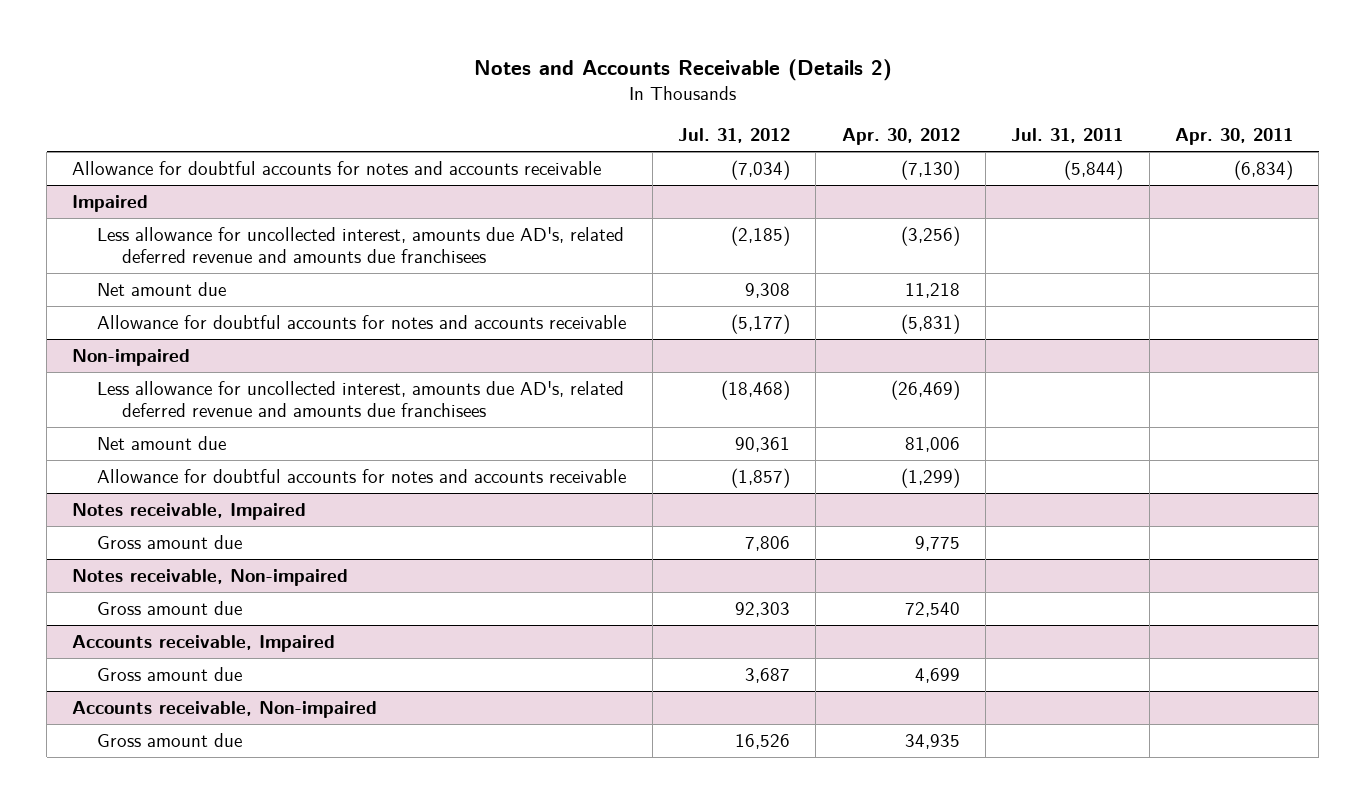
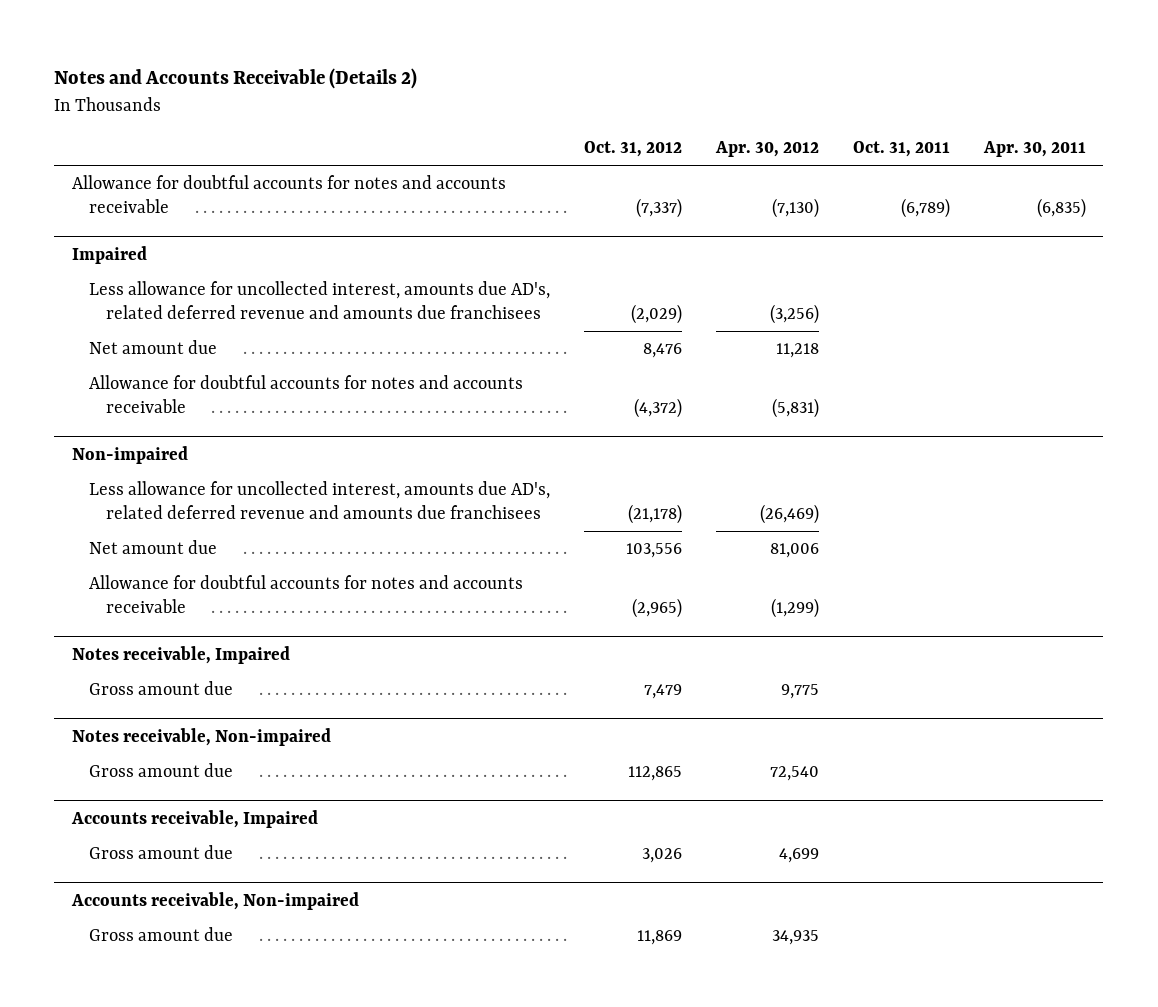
[677,128,790,144] Jul. 31, 2012 -> none
[1011,128,1124,144] Jul. 31, 2011 -> none
none -> [583,141,682,158] Oct. 31, 2012
none -> [853,141,951,158] Oct. 31, 2011
[1233,159,1293,180] (6,834) -> [1037,197,1087,218] (6,835)

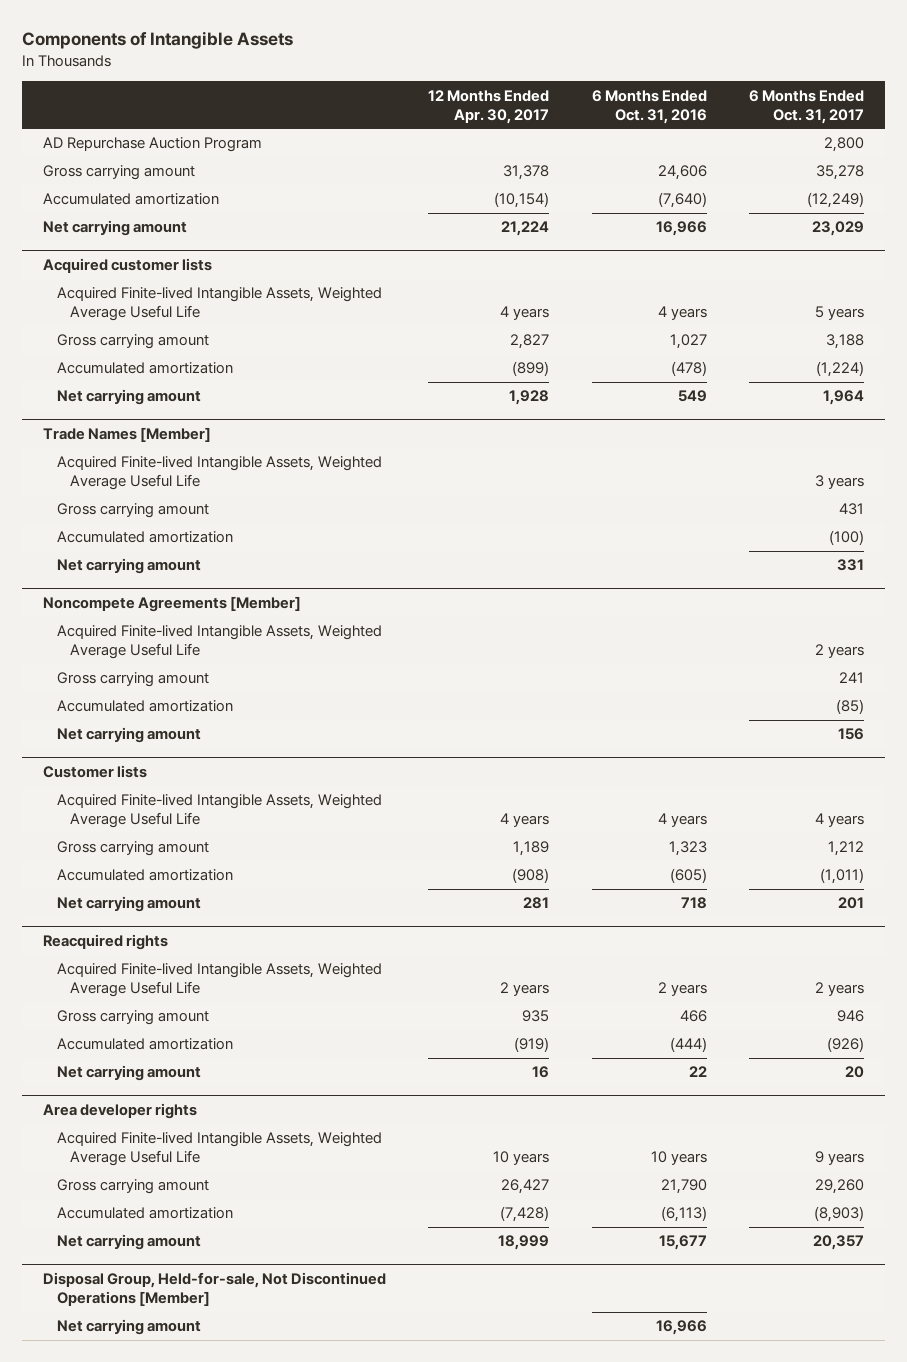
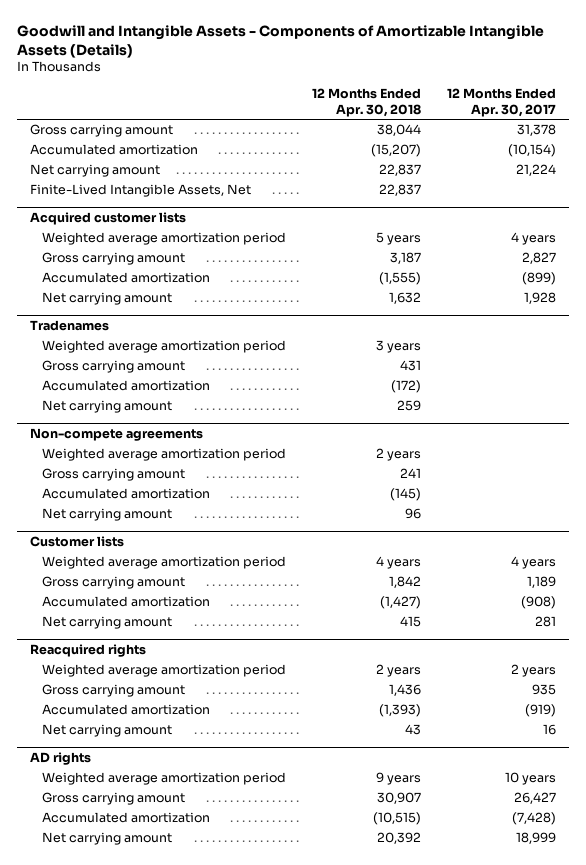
[21,31,293,50] Components of Intangible Assets -> [16,24,544,58] Goodwill and Intangible Assets - Components of Amortizable Intangible Assets (Details)
[591,89,707,124] 6 Months Ended Oct. 31, 2016 -> none
[748,89,864,124] 6 Months Ended Oct. 31, 2017 -> none
none -> [312,87,422,117] 12 Months Ended Apr. 30, 2018
[42,137,262,153] AD Repurchase Auction Program -> none
none -> [29,184,251,198] Finite-Lived Intangible Assets, Net
[56,287,382,322] Acquired Finite-lived Intangible Assets, Weighted Average Useful Life -> [42,232,287,246] Weighted average amortization period
[42,426,211,442] Trade Names [Member] -> [29,320,109,332] Tradenames
[56,456,382,491] Acquired Finite-lived Intangible Assets, Weighted Average Useful Life -> [42,340,287,354] Weighted average amortization period
[42,595,301,612] Noncompete Agreements [Member] -> [29,428,203,442] Non-compete agreements
[56,625,382,660] Acquired Finite-lived Intangible Assets, Weighted Average Useful Life -> [42,448,287,462] Weighted average amortization period
[56,794,382,829] Acquired Finite-lived Intangible Assets, Weighted Average Useful Life -> [42,556,287,570] Weighted average amortization period
[56,963,382,998] Acquired Finite-lived Intangible Assets, Weighted Average Useful Life -> [42,664,287,678] Weighted average amortization period
[42,1102,197,1119] Area developer rights -> [29,752,91,766] AD rights
[56,1132,382,1167] Acquired Finite-lived Intangible Assets, Weighted Average Useful Life -> [42,772,287,786] Weighted average amortization period
[42,1271,386,1306] Disposal Group, Held-for-sale, Not Discontinued Operations [Member] -> none
[56,1319,201,1336] Net carrying amount -> none

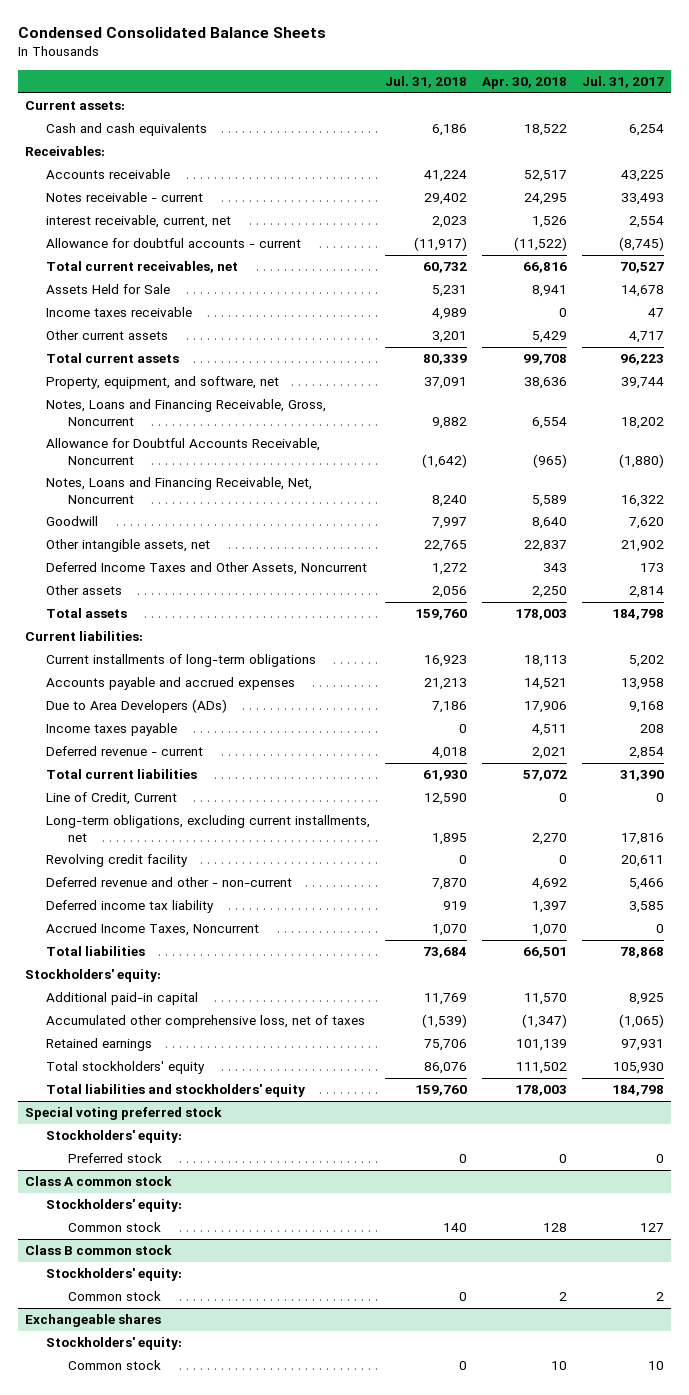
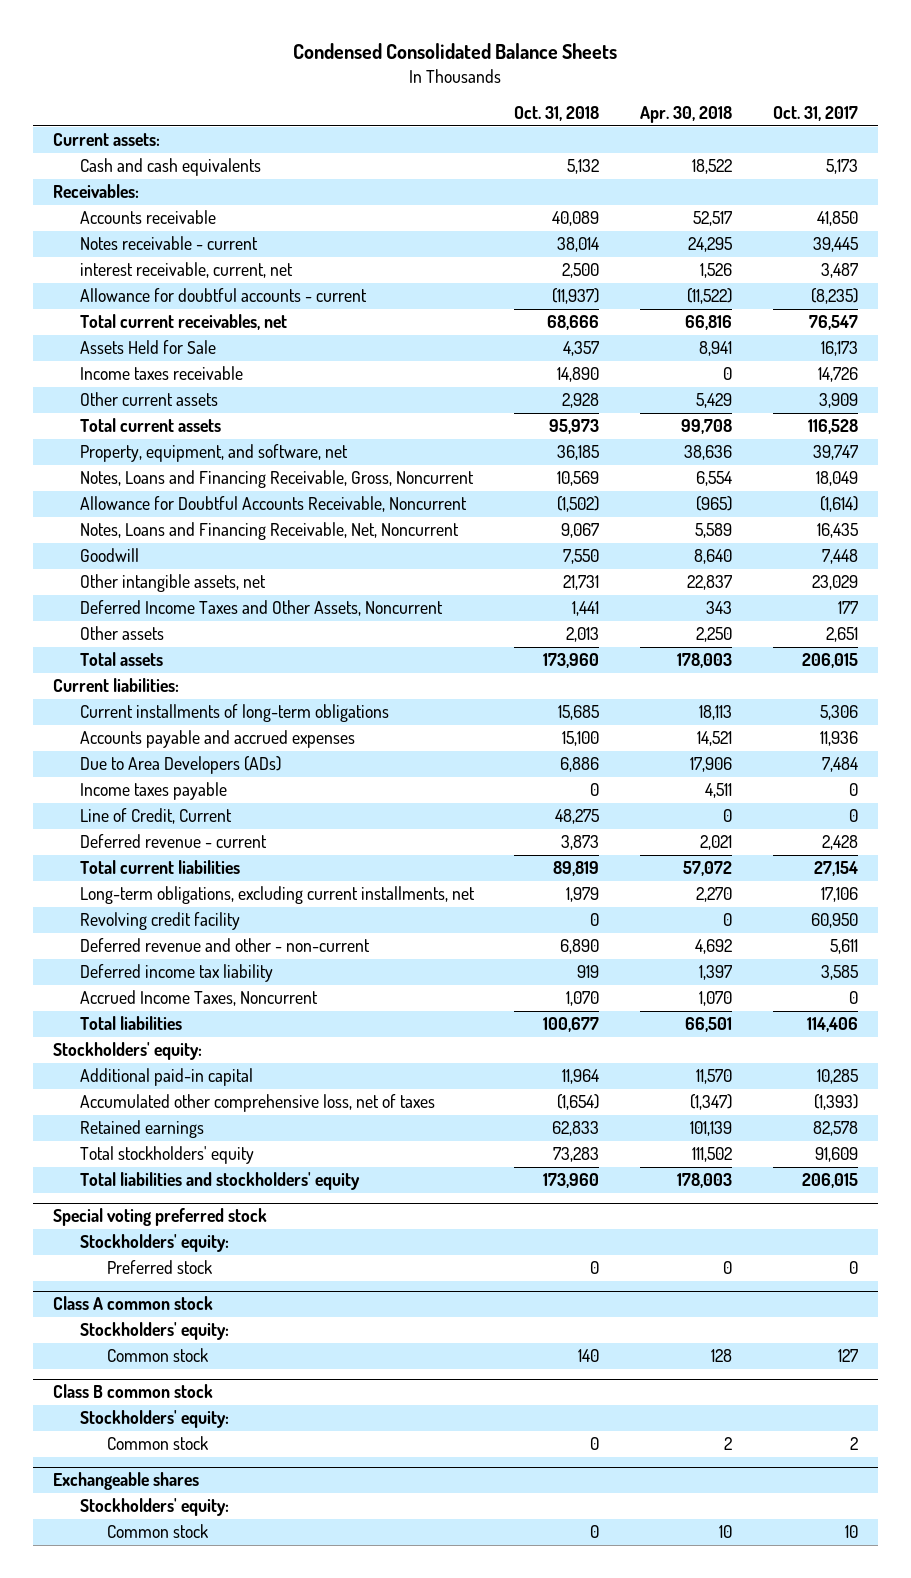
[385,76,468,89] Jul. 31, 2018 -> none
[581,76,664,89] Jul. 31, 2017 -> none
none -> [514,106,600,122] Oct. 31, 2018
none -> [772,106,858,122] Oct. 31, 2017
[46,792,178,806] Line of Credit, Current -> [79,808,232,825] Line of Credit, Current

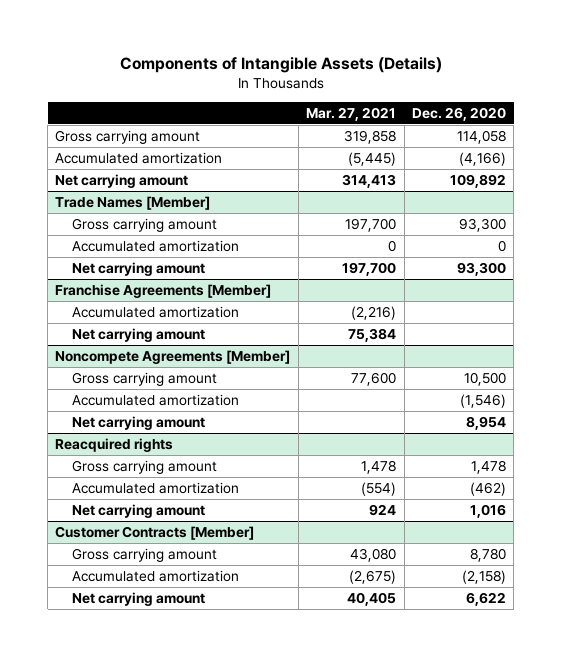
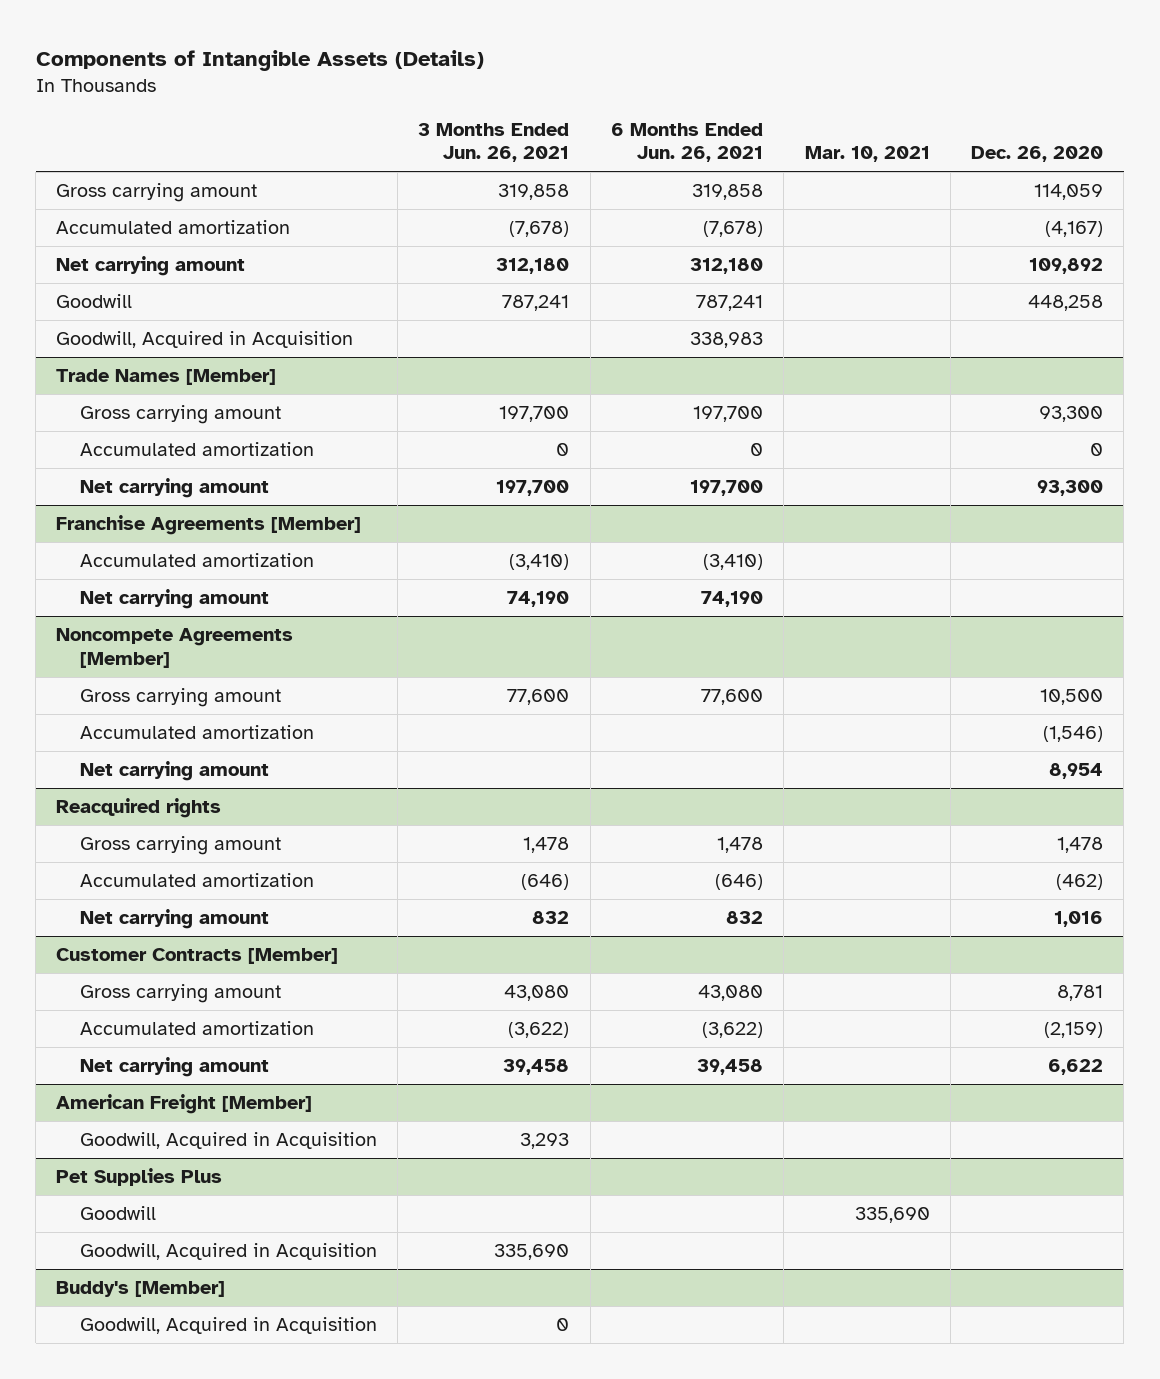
[306,106,397,121] Mar. 27, 2021 -> none
none -> [418,122,570,163] 3 Months Ended Jun. 26, 2021
none -> [610,122,763,163] 6 Months Ended Jun. 26, 2021
none -> [804,146,930,163] Mar. 10, 2021
[456,129,506,144] 114,058 -> [1034,184,1104,201] 114,059
[458,151,506,166] (4,166) -> [1045,221,1104,238] (4,167)
none -> [56,294,133,309] Goodwill
none -> [56,331,354,349] Goodwill, Acquired in Acquisition
[469,547,506,562] 8,780 -> [1057,985,1104,1002] 8,781
[461,569,506,584] (2,158) -> [1044,1022,1104,1039] (2,159)
none -> [56,1094,313,1115] American Freight [Member]
none -> [79,1132,377,1150] Goodwill, Acquired in Acquisition
none -> [56,1168,223,1187] Pet Supplies Plus
none -> [79,1206,156,1221] Goodwill
none -> [79,1243,377,1261] Goodwill, Acquired in Acquisition
none -> [56,1281,226,1298] Buddy's [Member]
none -> [79,1317,377,1335] Goodwill, Acquired in Acquisition

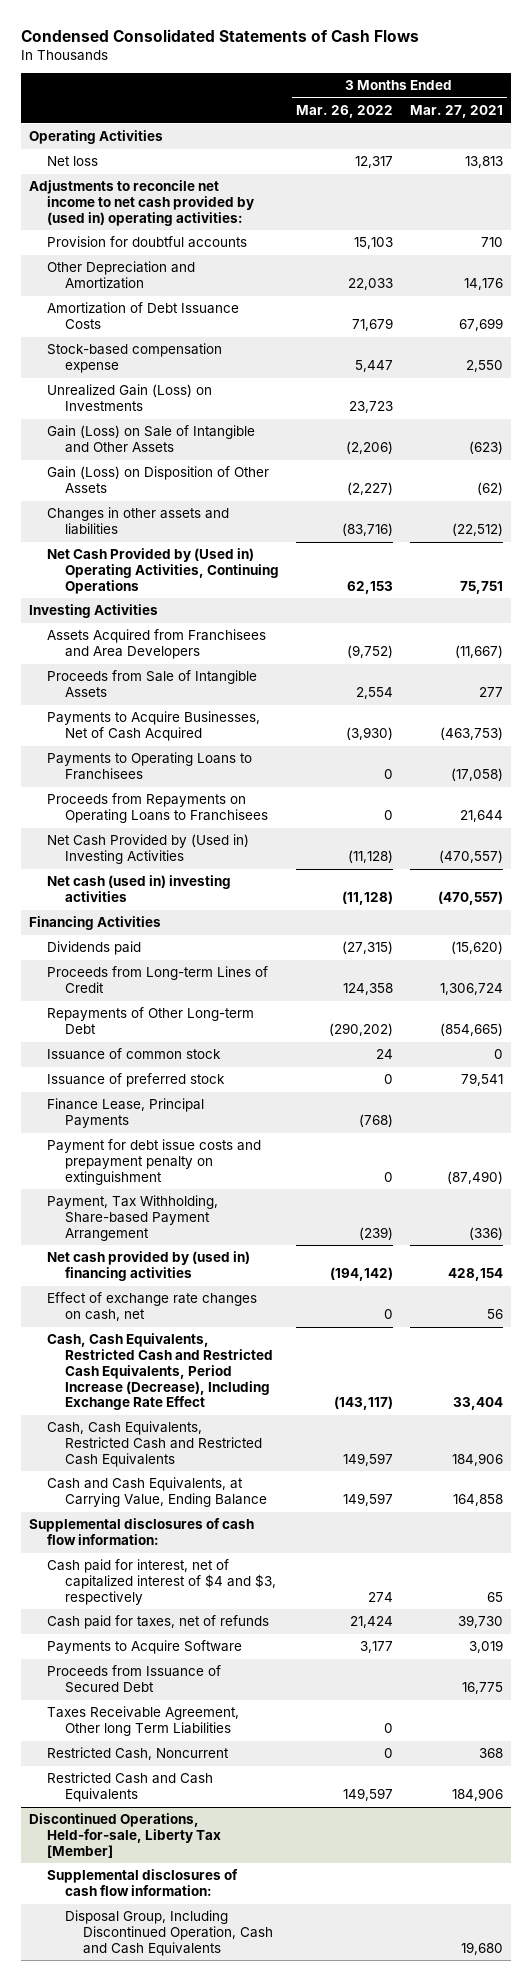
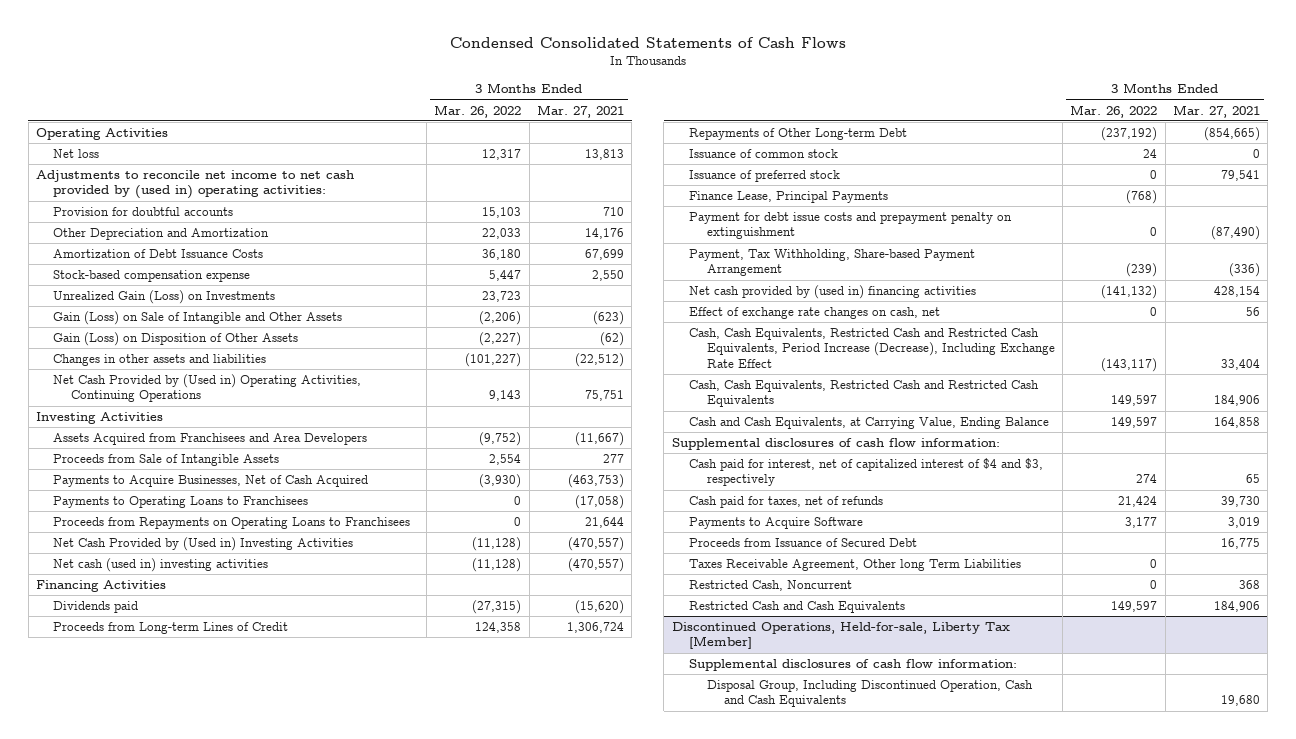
[352,318,394,332] 71,679 -> [482,249,522,261] 36,180
[342,523,394,537] (83,716) -> [465,353,522,368] (101,227)
[347,580,394,594] 62,153 -> [489,390,522,402] 9,143
[329,1023,394,1037] (290,202) -> [1101,127,1158,142] (237,192)
[330,1267,394,1282] (194,142) -> [1101,285,1158,300] (141,132)

